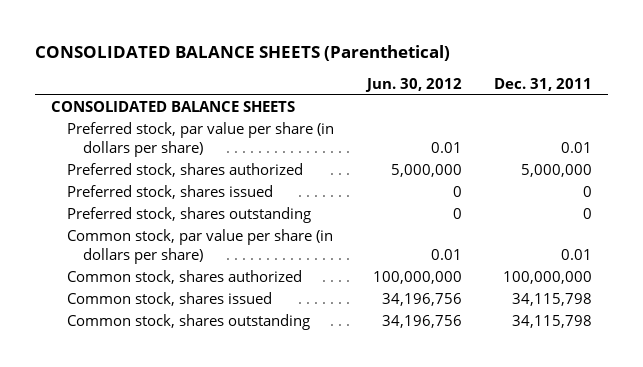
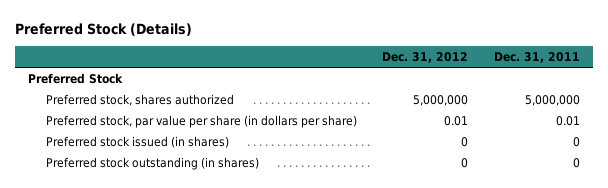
[34,44,450,61] CONSOLIDATED BALANCE SHEETS (Parenthetical) -> [15,22,193,36] Preferred Stock (Details)
[364,77,462,92] Jun. 30, 2012 -> none
none -> [382,51,469,63] Dec. 31, 2012
[51,101,296,113] CONSOLIDATED BALANCE SHEETS -> none
none -> [28,73,124,85] Preferred Stock
[67,229,334,264] Common stock, par value per share (in dollars per share) -> none
[67,270,303,285] Common stock, shares authorized -> none
[67,292,273,307] Common stock, shares issued -> none
[67,314,311,331] Common stock, shares outstanding -> none
[67,122,335,157] Preferred stock, par value per share (in dollars per share) -> [45,115,357,129] Preferred stock, par value per share (in dollars per share)
[67,185,274,200] Preferred stock, shares issued -> [45,136,229,149] Preferred stock issued (in shares)
[67,207,312,224] Preferred stock, shares outstanding -> [45,157,259,171] Preferred stock outstanding (in shares)

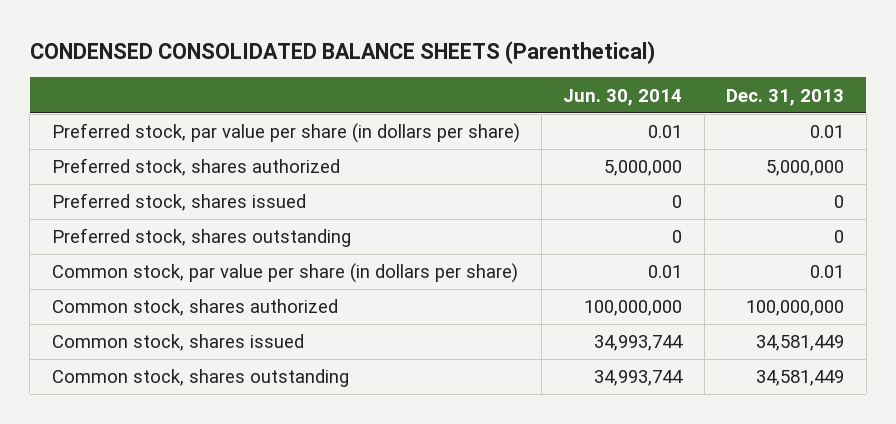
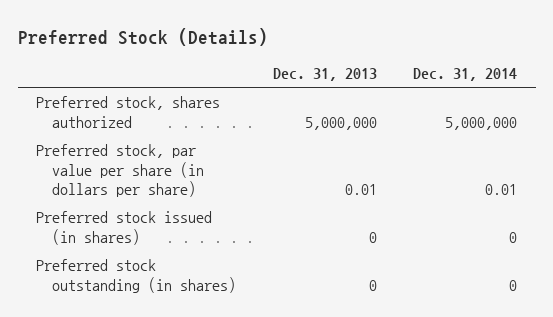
[29,40,655,64] CONDENSED CONSOLIDATED BALANCE SHEETS (Parenthetical) -> [17,27,268,46] Preferred Stock (Details)
[563,88,683,106] Jun. 30, 2014 -> none
none -> [413,68,518,82] Dec. 31, 2014
[51,263,518,284] Common stock, par value per share (in dollars per share) -> none
[51,299,338,317] Common stock, shares authorized -> none
[51,334,304,352] Common stock, shares issued -> none
[51,369,349,388] Common stock, shares outstanding -> none
[51,123,520,144] Preferred stock, par value per share (in dollars per share) -> [36,144,204,197] Preferred stock, par value per share (in dollars per share)
[51,193,306,212] Preferred stock, shares issued -> [36,211,213,245] Preferred stock issued (in shares)
[51,228,351,248] Preferred stock, shares outstanding -> [36,259,236,293] Preferred stock outstanding (in shares)

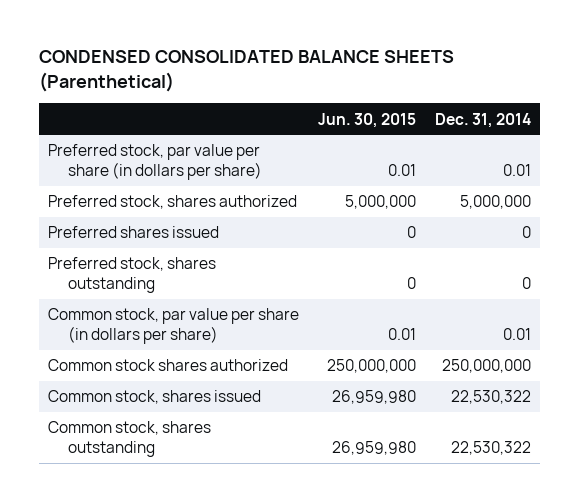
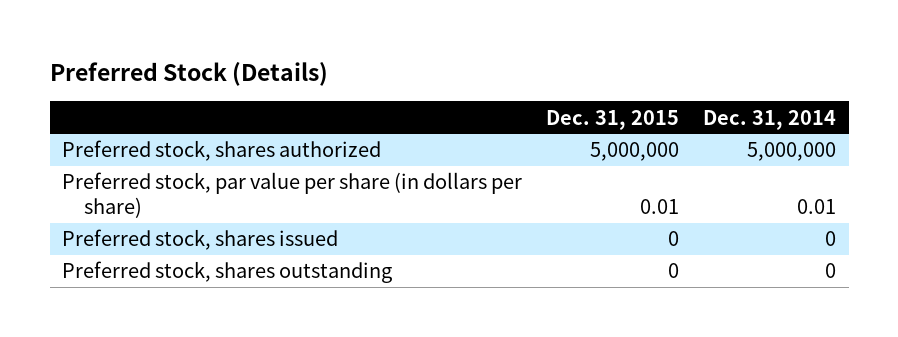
[38,50,454,92] CONDENSED CONSOLIDATED BALANCE SHEETS (Parenthetical) -> [49,62,328,87] Preferred Stock (Details)
[317,112,416,128] Jun. 30, 2015 -> none
none -> [546,109,680,130] Dec. 31, 2015
[48,144,262,181] Preferred stock, par value per share (in dollars per share) -> [61,172,522,219] Preferred stock, par value per share (in dollars per share)
[48,226,220,239] Preferred shares issued -> [61,229,338,251] Preferred stock, shares issued
[48,308,300,345] Common stock, par value per share (in dollars per share) -> none
[48,359,289,372] Common stock shares authorized -> none
[48,390,262,405] Common stock, shares issued -> none
[48,421,212,458] Common stock, shares outstanding -> none

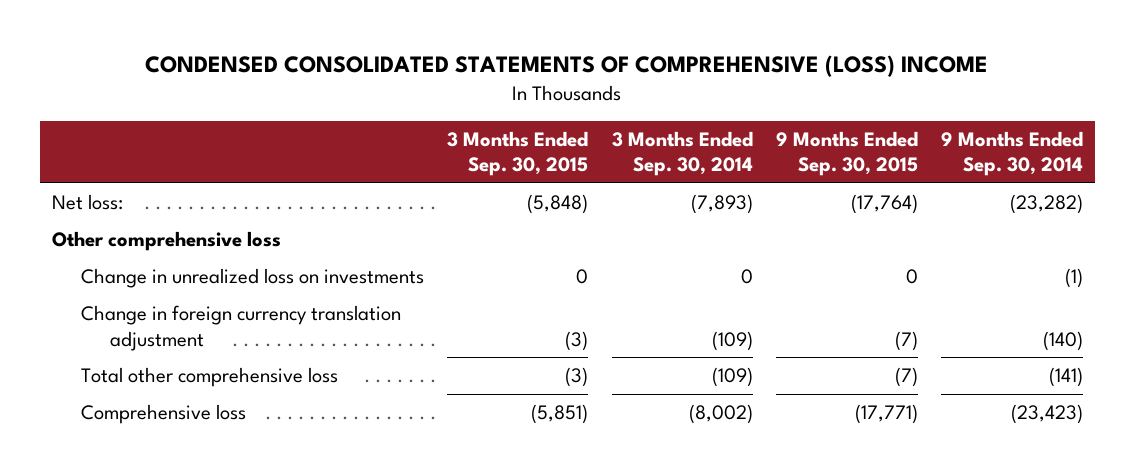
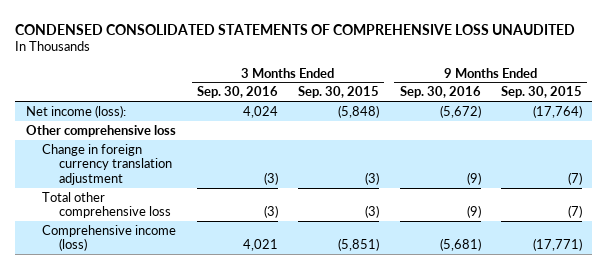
[145,55,989,78] CONDENSED CONSOLIDATED STATEMENTS OF COMPREHENSIVE (LOSS) INCOME -> [15,23,576,35] CONDENSED CONSOLIDATED STATEMENTS OF COMPREHENSIVE LOSS UNAUDITED
[611,130,753,177] 3 Months Ended Sep. 30, 2014 -> none
[941,130,1084,177] 9 Months Ended Sep. 30, 2014 -> none
none -> [196,86,278,99] Sep. 30, 2016
none -> [399,86,481,99] Sep. 30, 2016
[51,194,123,211] Net loss: -> [25,104,126,118] Net income (loss):
[81,268,425,289] Change in unrealized loss on investments -> none
[81,404,247,425] Comprehensive loss -> [42,224,177,252] Comprehensive income (loss)

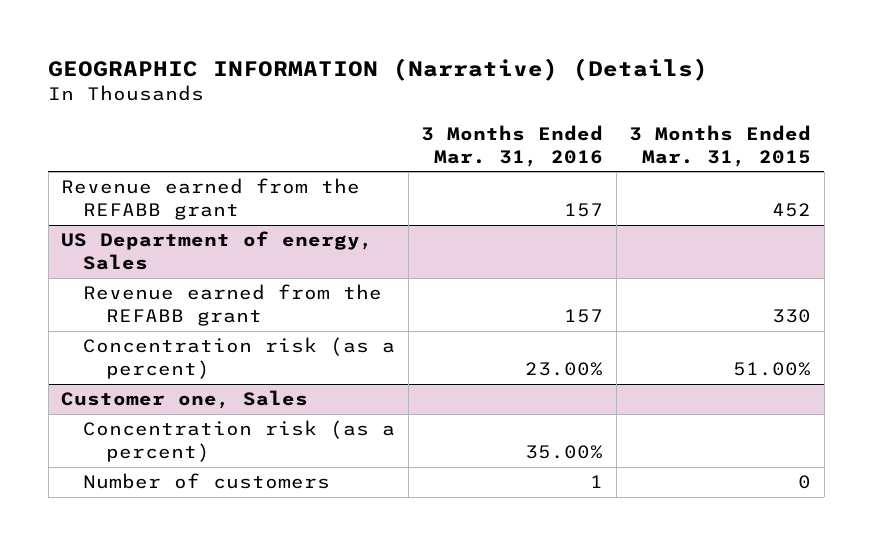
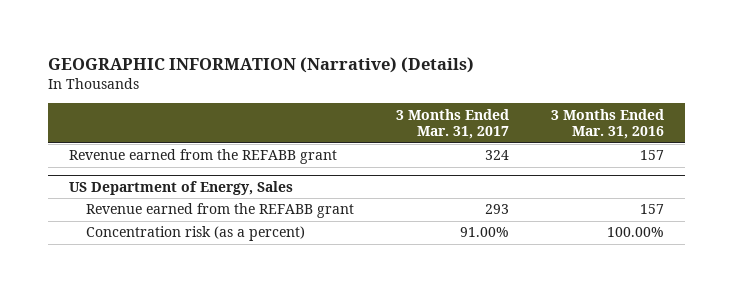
[629,124,812,167] 3 Months Ended Mar. 31, 2015 -> none
none -> [396,108,510,140] 3 Months Ended Mar. 31, 2017
[60,231,373,271] US Department of energy, Sales -> [68,180,293,195] US Department of Energy, Sales
[60,390,308,410] Customer one, Sales -> none
[83,420,396,463] Concentration risk (as a percent) -> none
[83,473,331,490] Number of customers -> none
[525,362,604,377] 23.00% -> [606,227,664,238] 100.00%

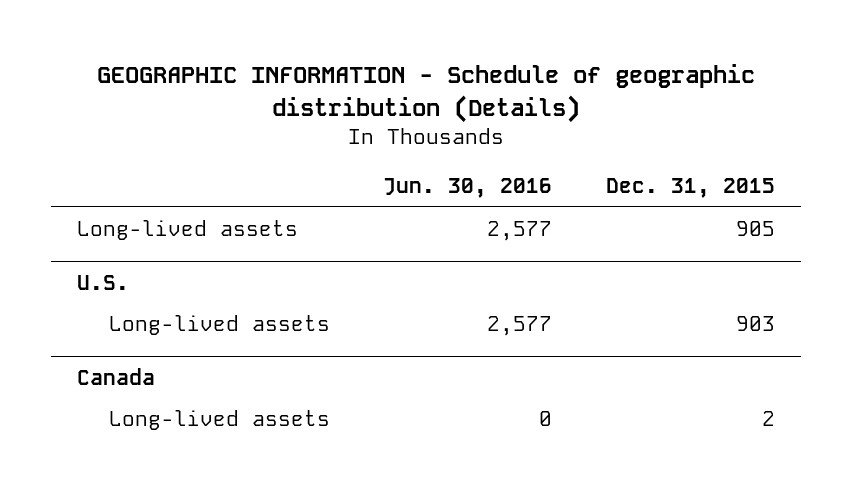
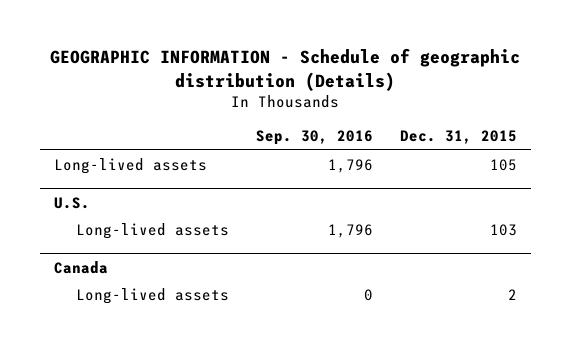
[383,178,553,199] Jun. 30, 2016 -> none
none -> [256,130,374,146] Sep. 30, 2016
[735,220,775,236] 905 -> [490,159,518,172] 105
[735,315,775,331] 903 -> [490,224,518,237] 103

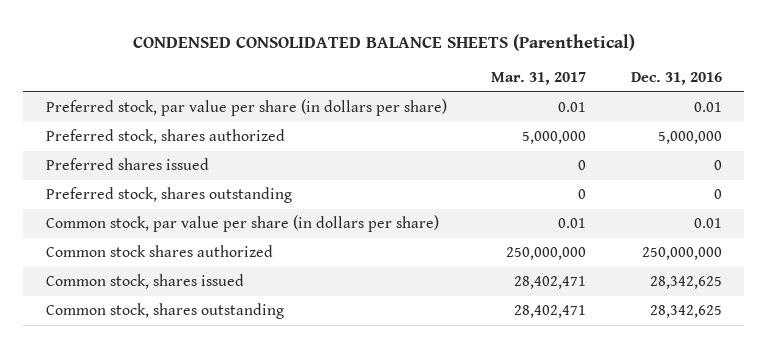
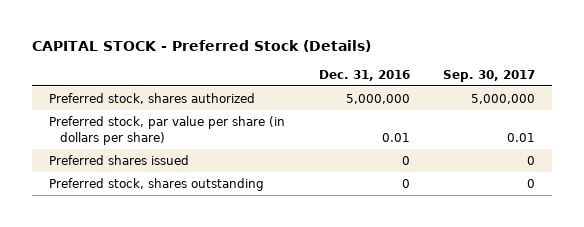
[132,33,635,51] CONDENSED CONSOLIDATED BALANCE SHEETS (Parenthetical) -> [31,39,371,52] CAPITAL STOCK - Preferred Stock (Details)
[491,72,587,86] Mar. 31, 2017 -> none
none -> [443,69,536,82] Sep. 30, 2017
[45,99,447,117] Preferred stock, par value per share (in dollars per share) -> [48,116,285,145] Preferred stock, par value per share (in dollars per share)
[45,215,439,233] Common stock, par value per share (in dollars per share) -> none
[45,245,273,258] Common stock shares authorized -> none
[45,274,244,290] Common stock, shares issued -> none
[45,303,284,320] Common stock, shares outstanding -> none

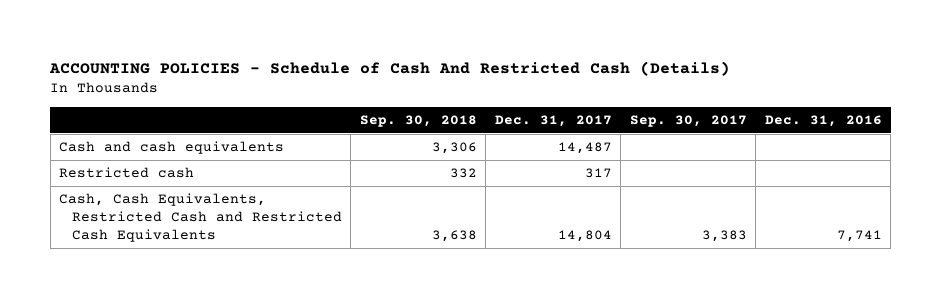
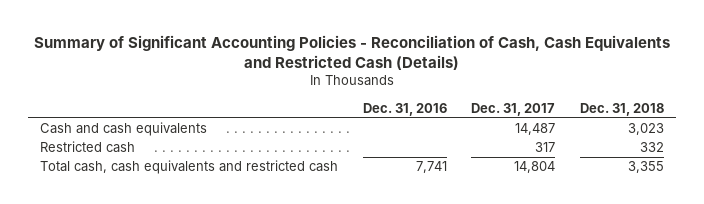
[49,60,731,76] ACCOUNTING POLICIES - Schedule of Cash And Restricted Cash (Details) -> [33,34,670,70] Summary of Significant Accounting Policies - Reconciliation of Cash, Cash Equivalents and Restricted Cash (Details)
[359,115,477,128] Sep. 30, 2018 -> none
[629,115,747,128] Sep. 30, 2017 -> none
none -> [579,102,664,116] Dec. 31, 2018
[59,193,342,243] Cash, Cash Equivalents, Restricted Cash and Restricted Cash Equivalents -> [40,160,339,175] Total cash, cash equivalents and restricted cash

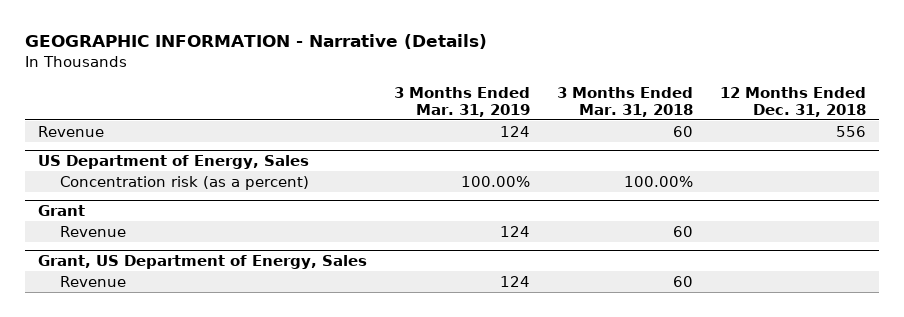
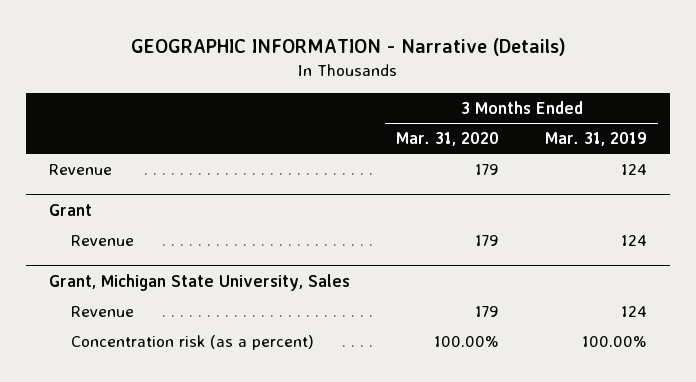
[556,86,693,117] 3 Months Ended Mar. 31, 2018 -> none
[719,86,866,117] 12 Months Ended Dec. 31, 2018 -> none
none -> [396,131,500,146] Mar. 31, 2020
[38,155,310,170] US Department of Energy, Sales -> none
[59,175,309,190] Concentration risk (as a percent) -> none
[38,255,368,270] Grant, US Department of Energy, Sales -> none
none -> [49,273,351,291] Grant, Michigan State University, Sales
none -> [71,334,315,350] Concentration risk (as a percent)

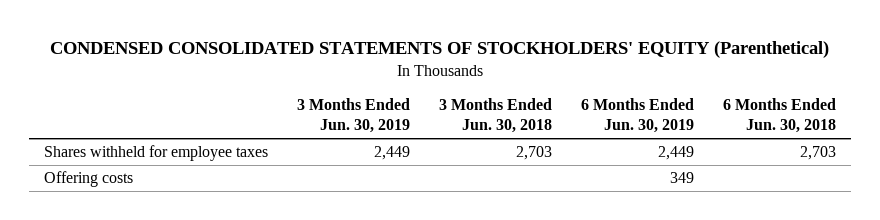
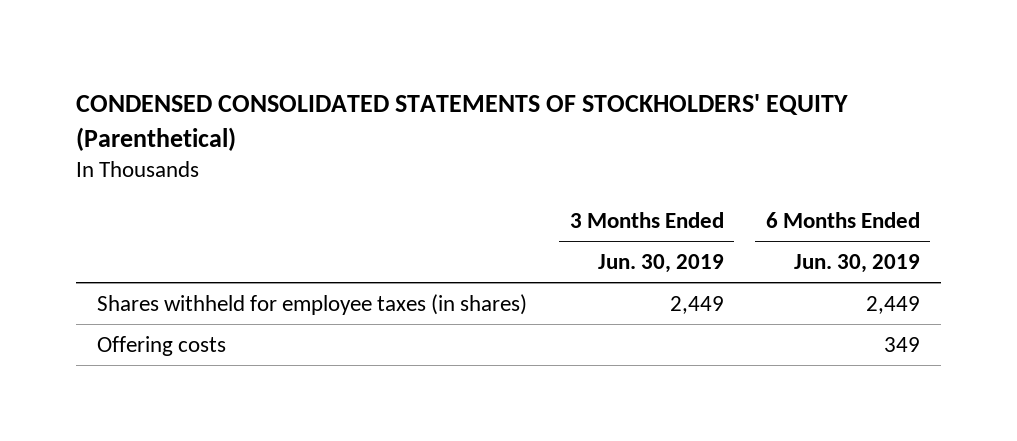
[439,98,553,134] 3 Months Ended Jun. 30, 2018 -> none
[723,98,837,134] 6 Months Ended Jun. 30, 2018 -> none
[43,145,268,162] Shares withheld for employee taxes -> [97,293,528,315] Shares withheld for employee taxes (in shares)

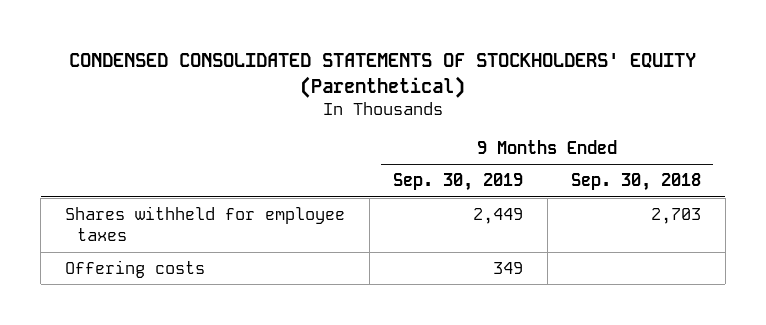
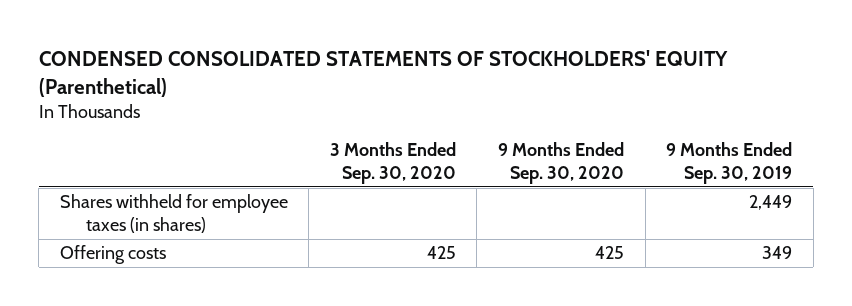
[571,173,702,192] Sep. 30, 2018 -> none
none -> [329,142,456,184] 3 Months Ended Sep. 30, 2020
none -> [498,142,625,184] 9 Months Ended Sep. 30, 2020
[65,206,346,242] Shares withheld for employee taxes -> [59,194,288,233] Shares withheld for employee taxes (in shares)

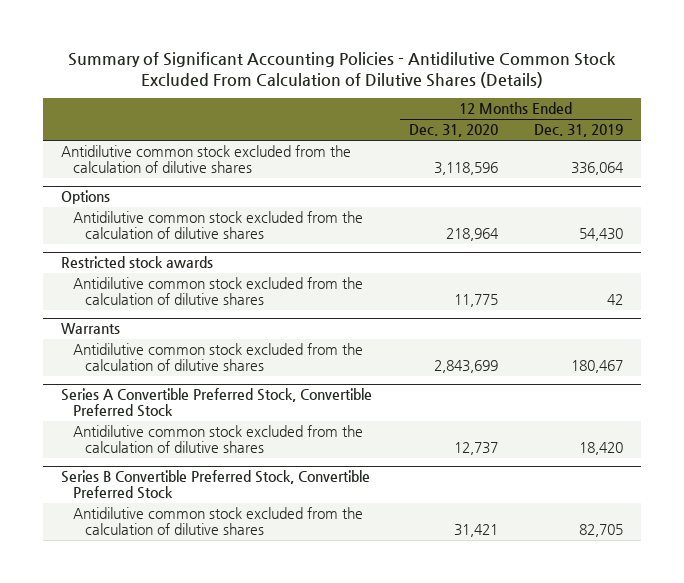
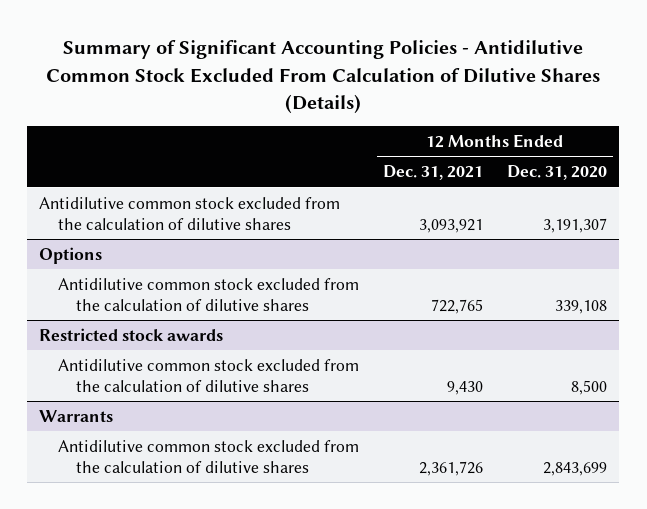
[533,124,623,138] Dec. 31, 2019 -> none
none -> [383,165,484,181] Dec. 31, 2021
[433,162,498,176] 3,118,596 -> [543,217,608,233] 3,191,307
[445,228,499,242] 218,964 -> [555,299,608,314] 339,108
[453,294,498,308] 11,775 -> [571,379,608,395] 8,500
[61,388,373,418] Series A Convertible Preferred Stock, Convertible Preferred Stock -> none
[73,425,364,454] Antidilutive common stock excluded from the calculation of dilutive shares -> none
[61,470,371,500] Series B Convertible Preferred Stock, Convertible Preferred Stock -> none
[73,507,364,536] Antidilutive common stock excluded from the calculation of dilutive shares -> none

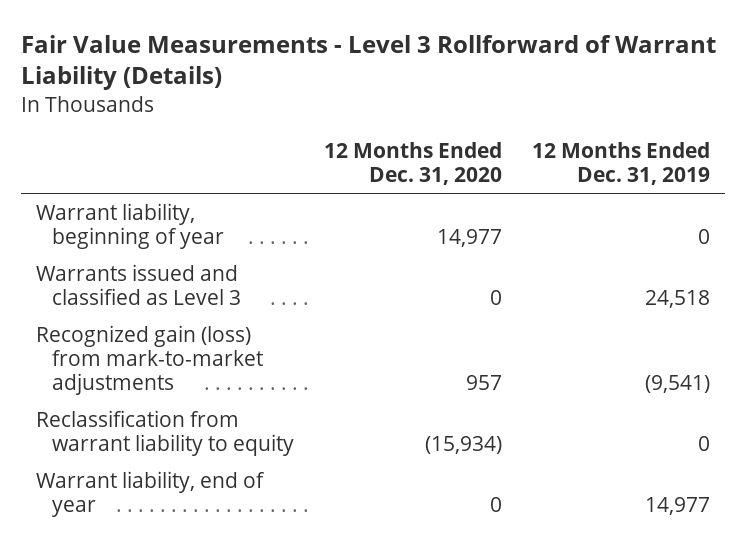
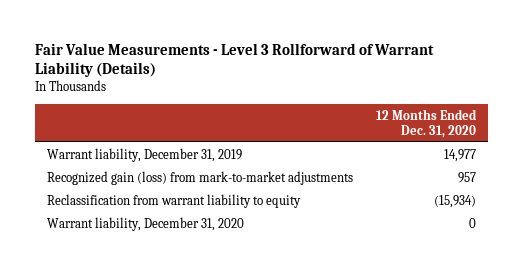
[531,141,710,185] 12 Months Ended Dec. 31, 2019 -> none
[35,264,242,305] Warrants issued and classified as Level 3 -> none
[35,203,225,249] Warrant liability, beginning of year -> [46,147,242,162] Warrant liability, December 31, 2019
[35,471,265,517] Warrant liability, end of year -> [46,216,244,231] Warrant liability, December 31, 2020

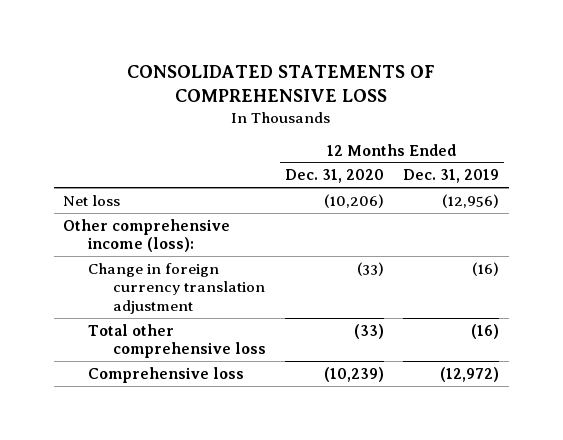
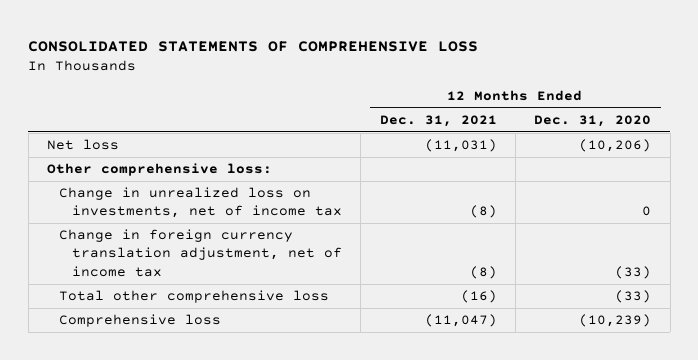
[403,169,500,184] Dec. 31, 2019 -> none
none -> [379,115,497,128] Dec. 31, 2021
[63,218,231,253] Other comprehensive income (loss): -> [47,163,273,177] Other comprehensive loss:
none -> [59,187,342,219] Change in unrealized loss on investments, net of income tax
[88,262,265,315] Change in foreign currency translation adjustment -> [59,229,342,277] Change in foreign currency translation adjustment, net of income tax

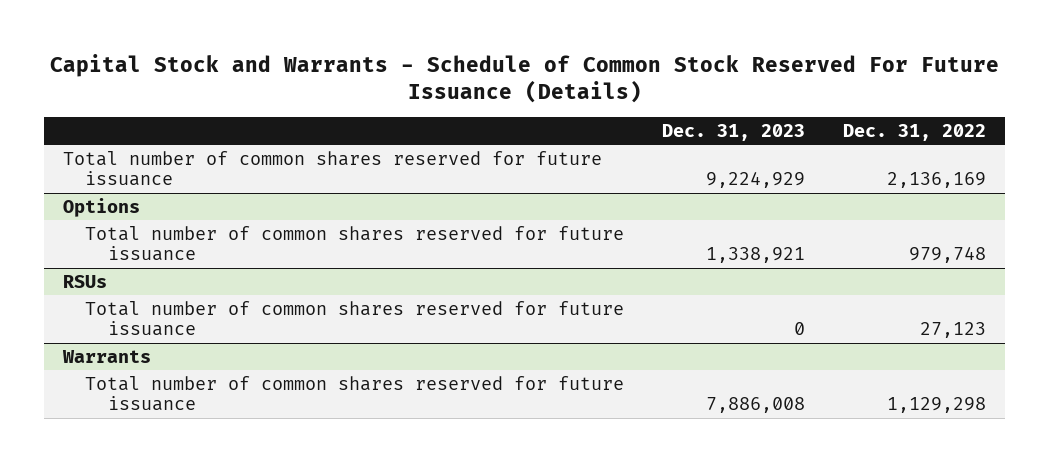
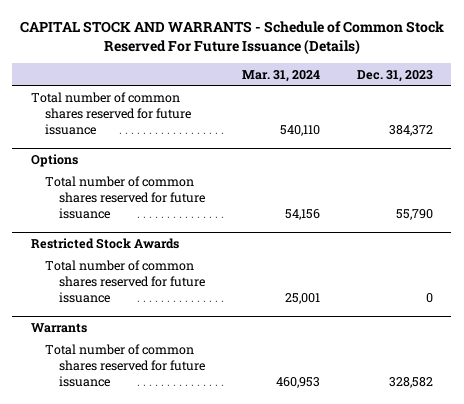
[49,53,999,104] Capital Stock and Warrants - Schedule of Common Stock Reserved For Future Issuance (Details) -> [19,20,444,55] CAPITAL STOCK AND WARRANTS - Schedule of Common Stock Reserved For Future Issuance (Details)
[842,123,986,141] Dec. 31, 2022 -> none
none -> [242,69,321,82] Mar. 31, 2024
[706,172,806,189] 9,224,929 -> [389,124,434,136] 384,372
[706,247,806,264] 1,338,921 -> [396,208,434,220] 55,790
[63,274,108,288] RSUs -> [30,237,179,249] Restricted Stock Awards
[706,397,806,414] 7,886,008 -> [389,376,434,388] 328,582

